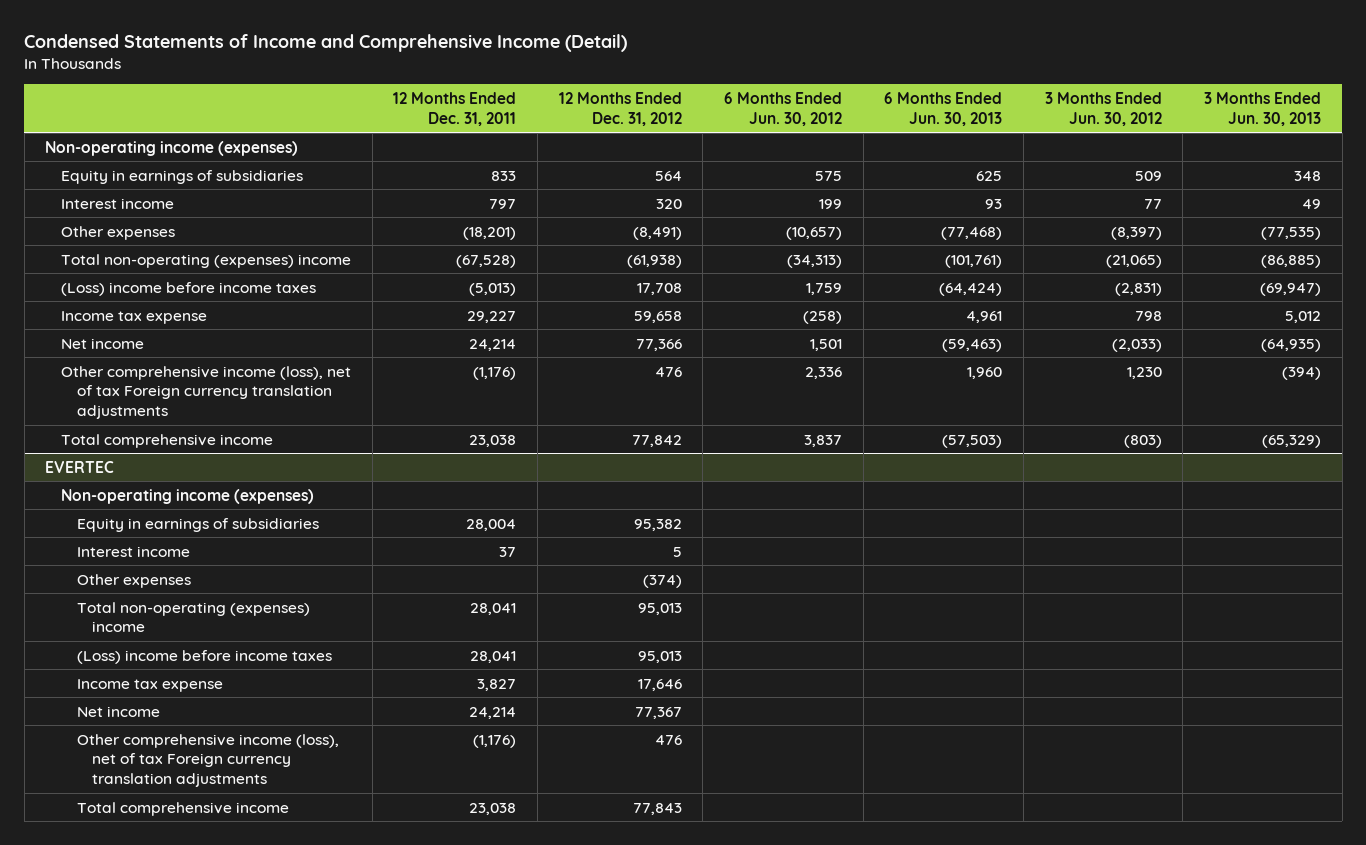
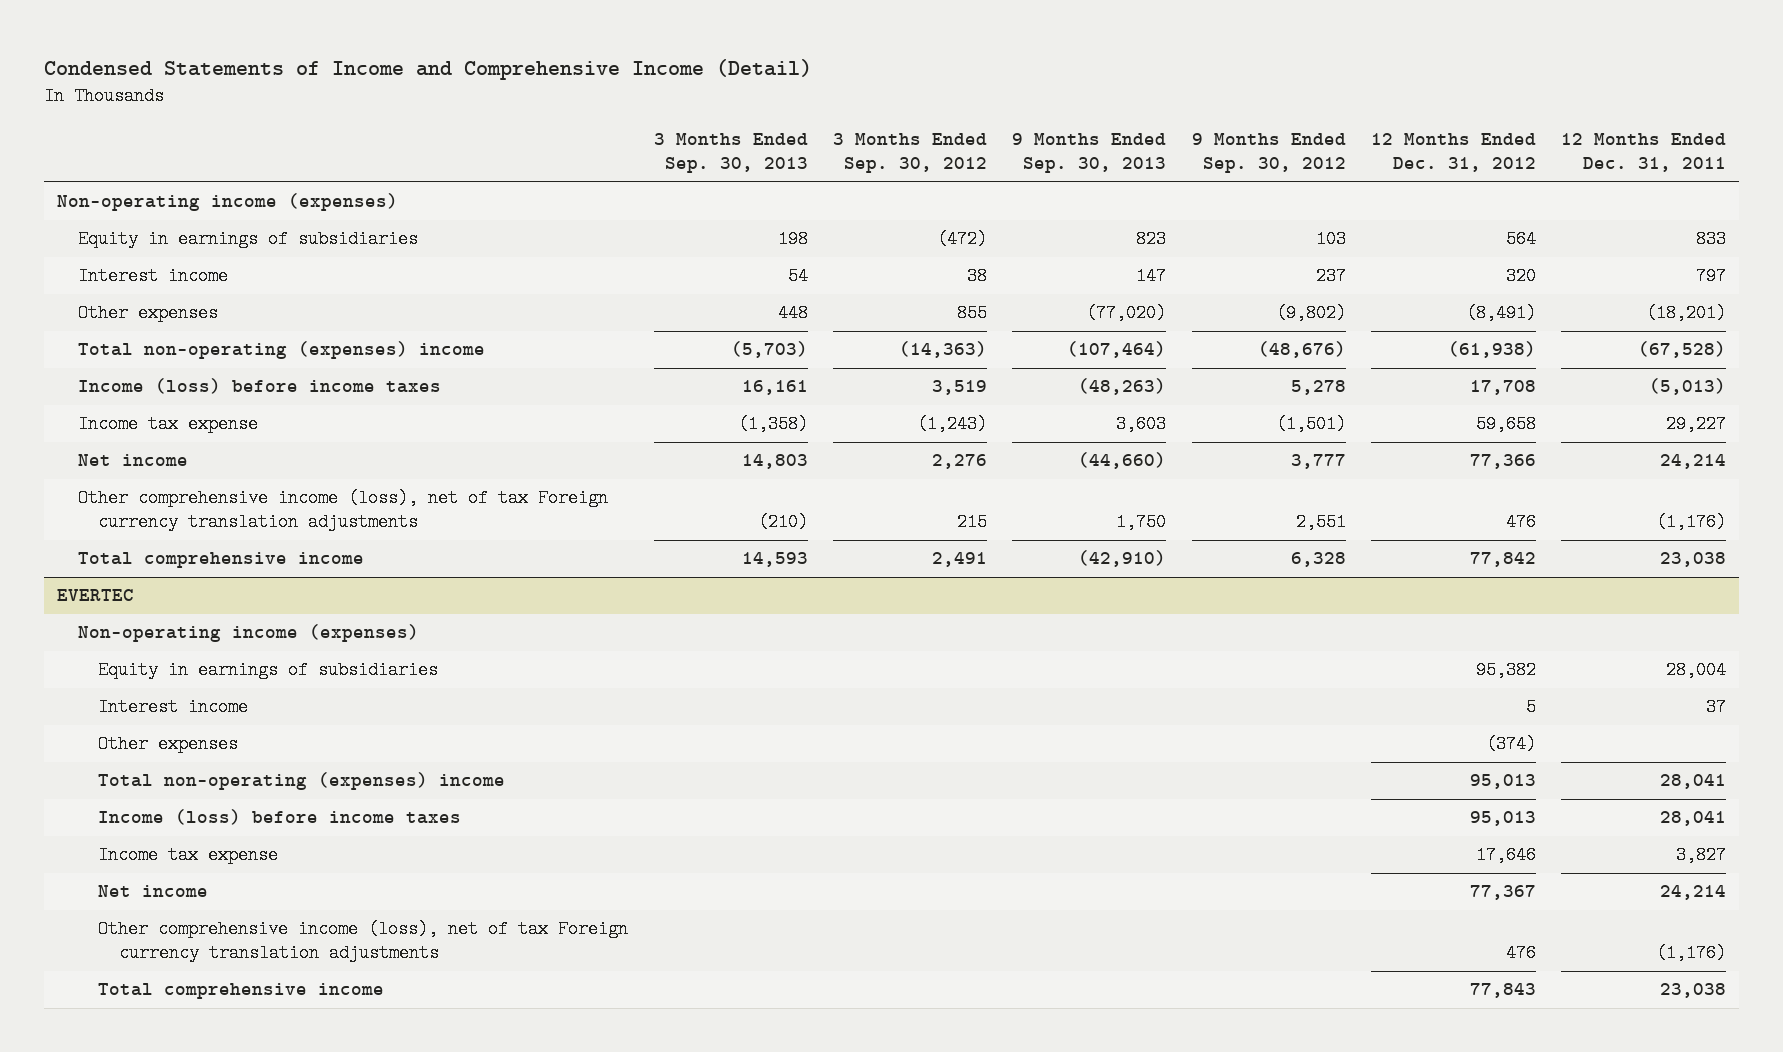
[724,91,843,126] 6 Months Ended Jun. 30, 2012 -> none
[884,91,1003,126] 6 Months Ended Jun. 30, 2013 -> none
[1044,91,1162,126] 3 Months Ended Jun. 30, 2012 -> none
[1204,91,1322,126] 3 Months Ended Jun. 30, 2013 -> none
none -> [653,133,808,174] 3 Months Ended Sep. 30, 2013
none -> [833,133,988,174] 3 Months Ended Sep. 30, 2012
none -> [1012,133,1167,174] 9 Months Ended Sep. 30, 2013
none -> [1191,133,1346,174] 9 Months Ended Sep. 30, 2012
[60,281,316,296] (Loss) income before income taxes -> [77,378,441,395] Income (loss) before income taxes
[76,649,332,664] (Loss) income before income taxes -> [98,809,462,826] Income (loss) before income taxes

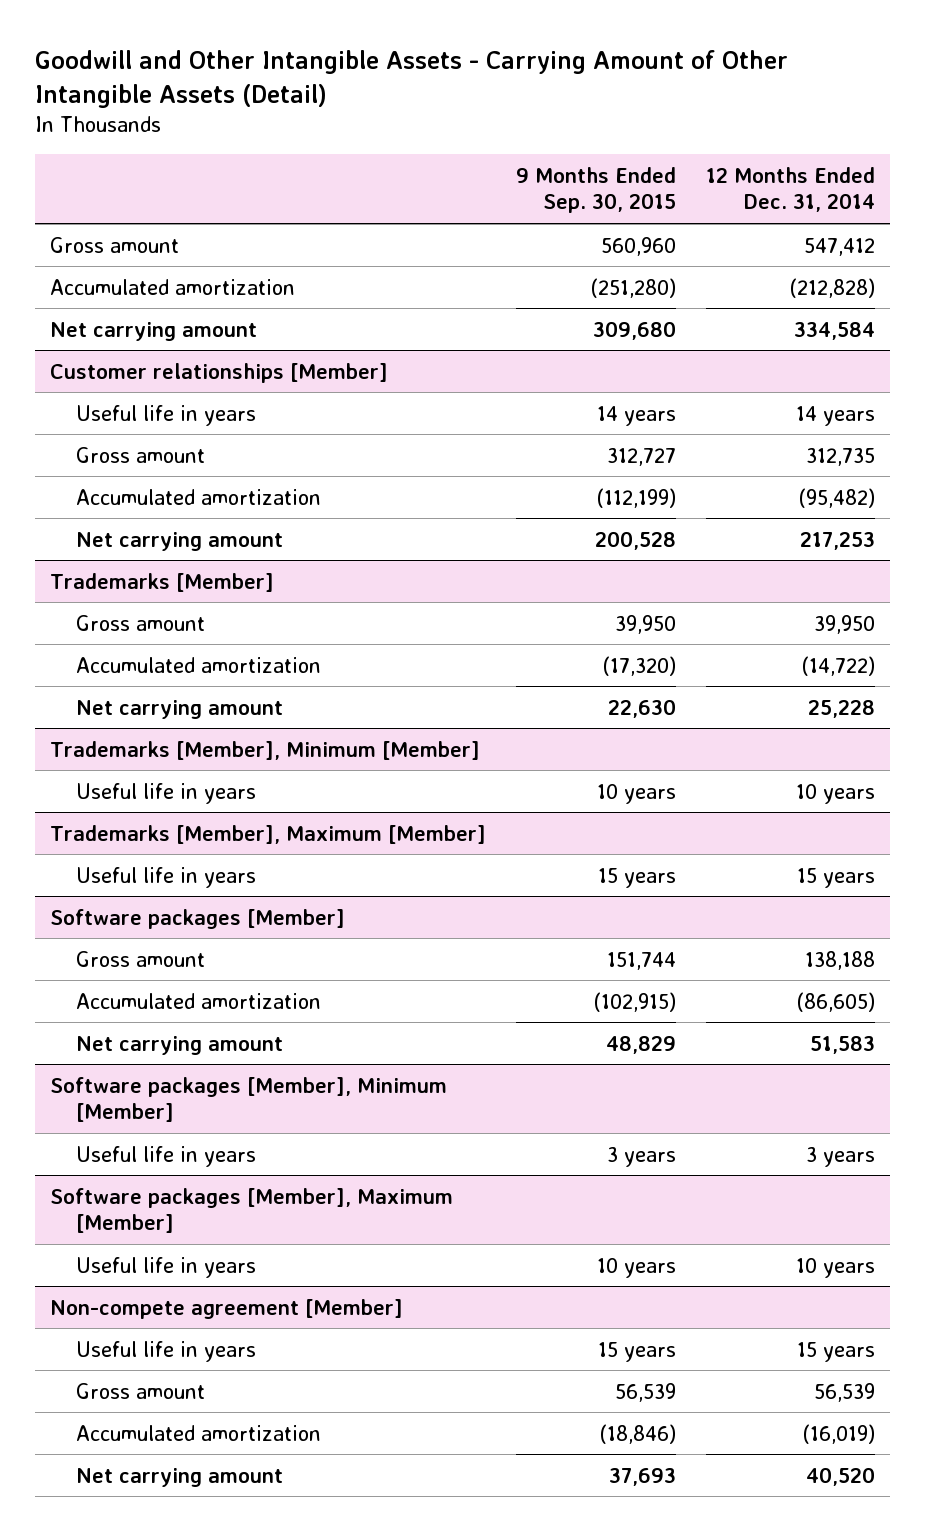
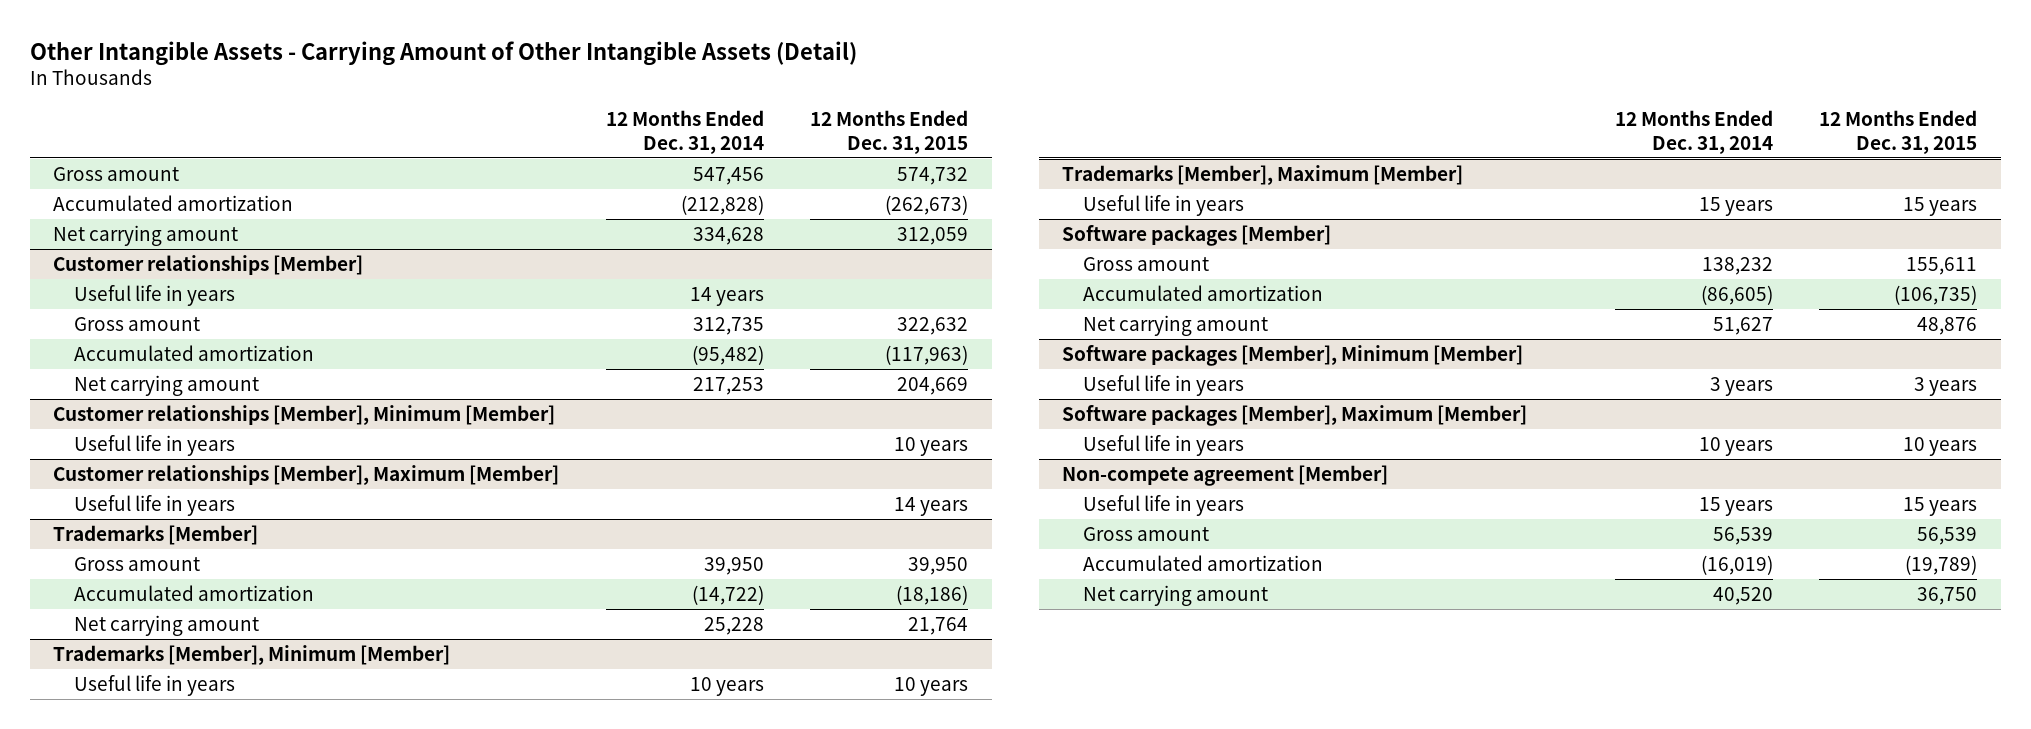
[35,50,789,108] Goodwill and Other Intangible Assets - Carrying Amount of Other Intangible Assets (Detail) -> [30,40,858,66] Other Intangible Assets - Carrying Amount of Other Intangible Assets (Detail)
[516,166,677,214] 9 Months Ended Sep. 30, 2015 -> none
none -> [810,110,969,154] 12 Months Ended Dec. 31, 2015
[803,237,875,256] 547,412 -> [692,166,764,185] 547,456
[793,321,875,340] 334,584 -> [692,226,764,245] 334,628
none -> [53,404,556,425] Customer relationships [Member], Minimum [Member]
none -> [74,434,236,456] Useful life in years
none -> [53,464,560,485] Customer relationships [Member], Maximum [Member]
none -> [74,494,236,516] Useful life in years
[804,950,875,970] 138,188 -> [1701,256,1773,275] 138,232
[809,1035,875,1054] 51,583 -> [1712,316,1773,335] 51,627

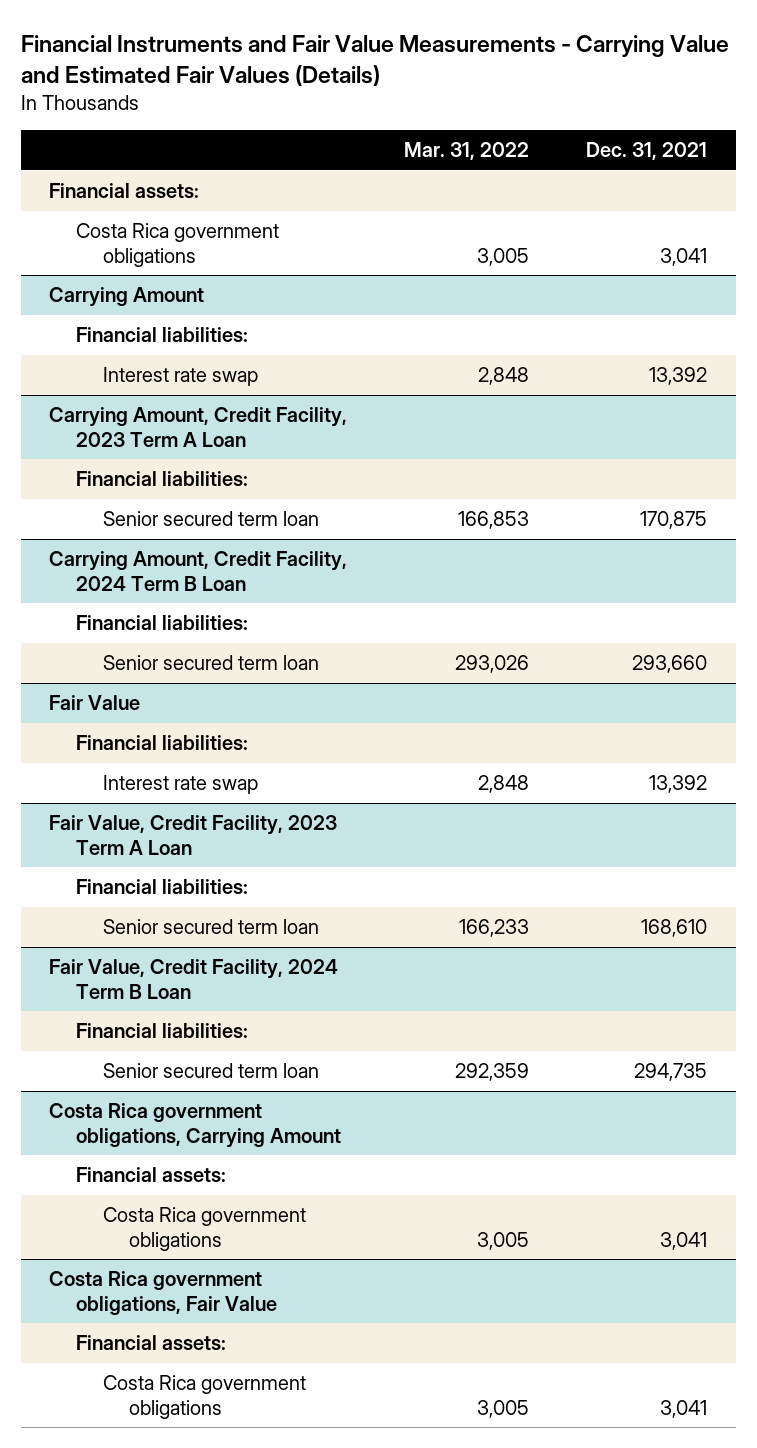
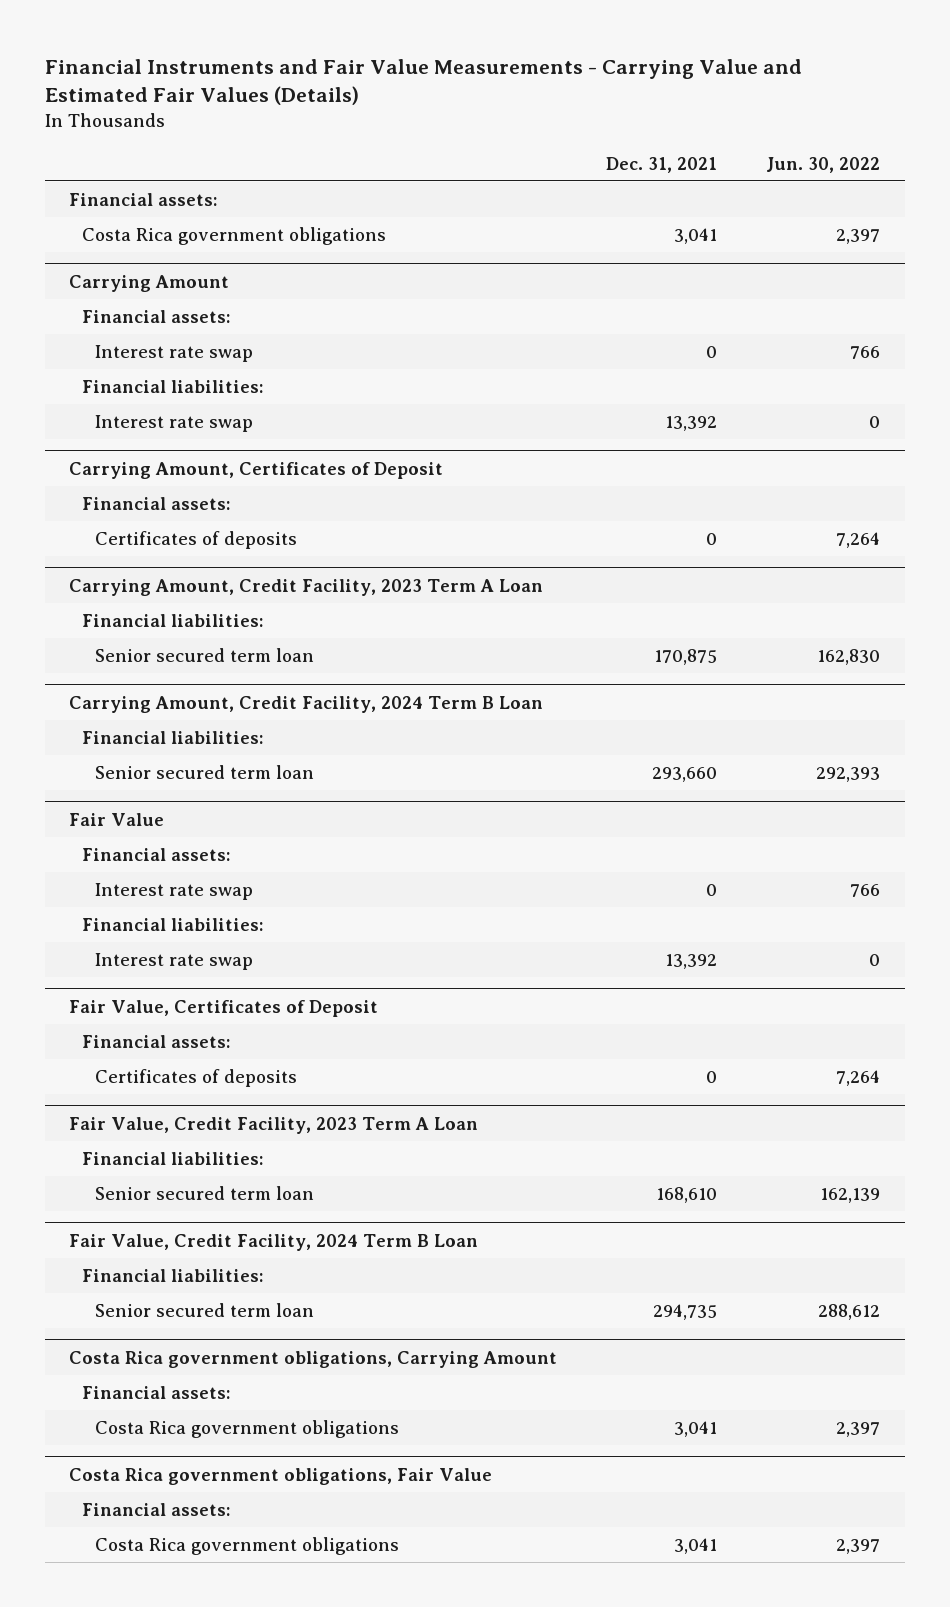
[404,142,530,161] Mar. 31, 2022 -> none
none -> [766,156,881,173] Jun. 30, 2022
none -> [82,310,232,324] Financial assets:
none -> [95,345,254,363] Interest rate swap
none -> [69,462,444,480] Carrying Amount, Certificates of Deposit
none -> [82,497,232,511] Financial assets:
none -> [95,531,298,550] Certificates of deposits
none -> [82,848,232,862] Financial assets:
none -> [95,883,254,901] Interest rate swap
none -> [69,1000,379,1018] Fair Value, Certificates of Deposit
none -> [82,1035,232,1049] Financial assets:
none -> [95,1069,298,1088] Certificates of deposits

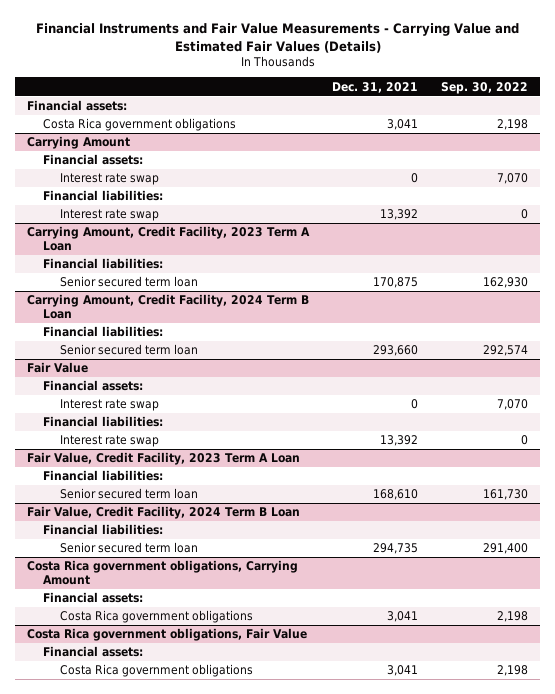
[766,156,881,173] Jun. 30, 2022 -> none
none -> [441,81,529,94] Sep. 30, 2022
[69,462,444,480] Carrying Amount, Certificates of Deposit -> none
[82,497,232,511] Financial assets: -> none
[95,531,298,550] Certificates of deposits -> none
[69,1000,379,1018] Fair Value, Certificates of Deposit -> none
[82,1035,232,1049] Financial assets: -> none
[95,1069,298,1088] Certificates of deposits -> none

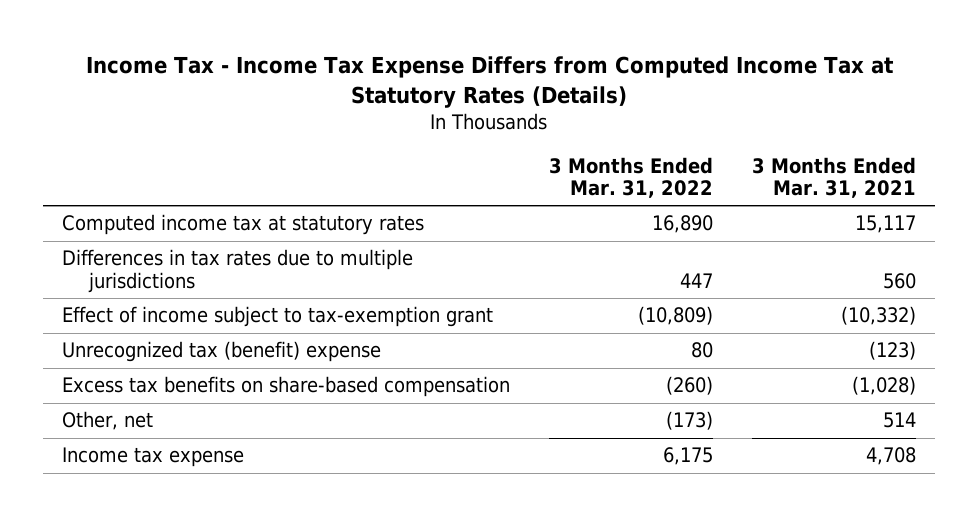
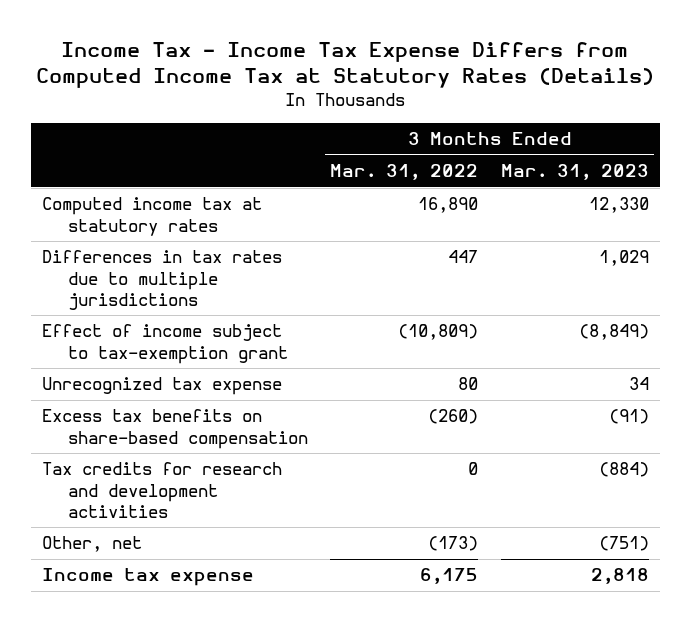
[752,156,917,198] 3 Months Ended Mar. 31, 2021 -> none
none -> [500,164,649,181] Mar. 31, 2023
[62,341,382,363] Unrecognized tax (benefit) expense -> [42,377,283,396] Unrecognized tax expense
none -> [42,462,283,518] Tax credits for research and development activities

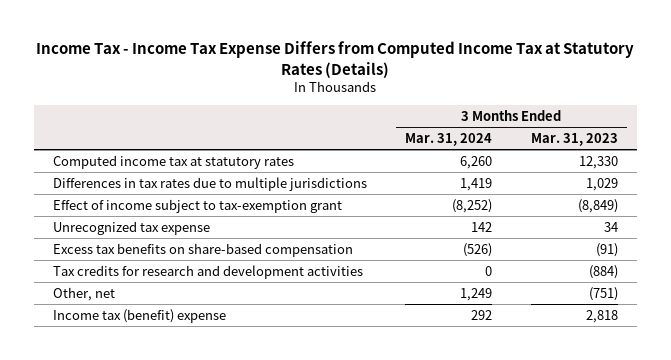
[330,164,479,181] Mar. 31, 2022 -> none
none -> [405,132,493,146] Mar. 31, 2024
[42,568,255,587] Income tax expense -> [53,308,227,323] Income tax (benefit) expense

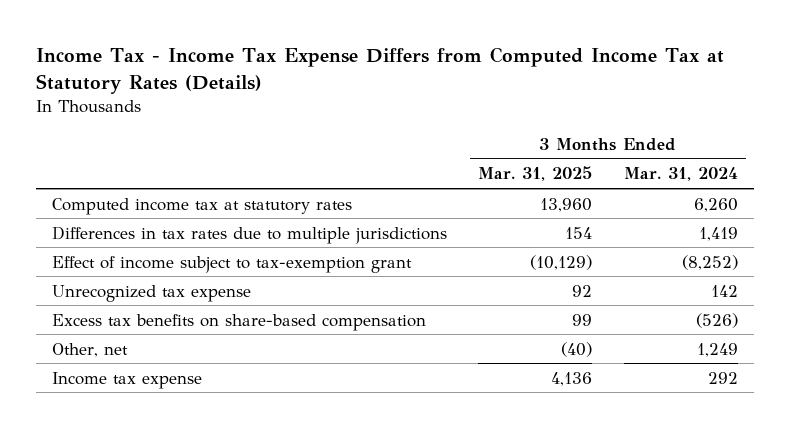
[530,132,618,146] Mar. 31, 2023 -> none
none -> [478,166,593,182] Mar. 31, 2025
[53,264,364,279] Tax credits for research and development activities -> none
[53,308,227,323] Income tax (benefit) expense -> [51,371,202,389] Income tax expense

